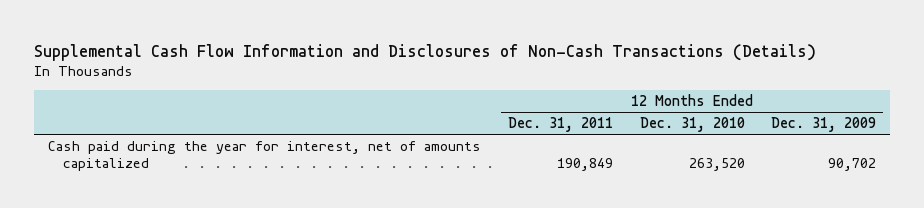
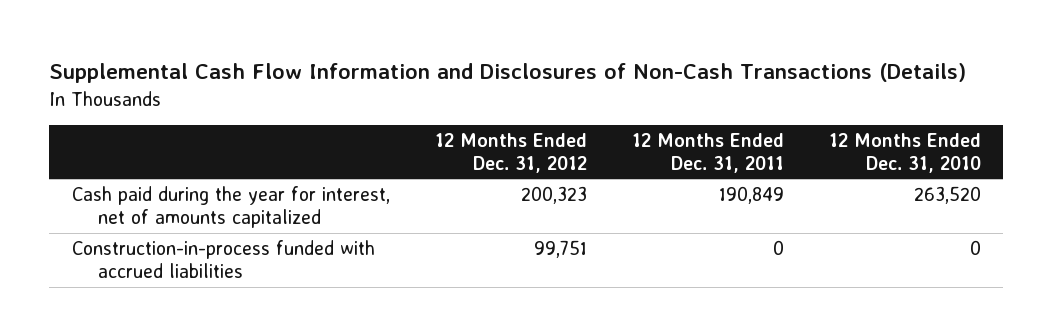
[771,117,877,133] Dec. 31, 2009 -> none
none -> [434,133,587,173] 12 Months Ended Dec. 31, 2012
none -> [71,240,375,278] Construction-in-process funded with accrued liabilities

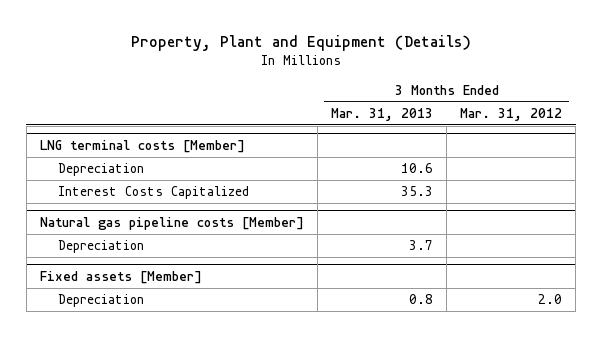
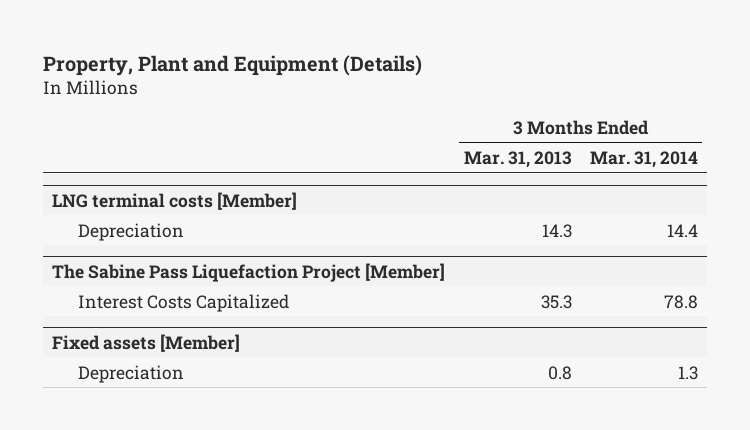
[460,107,563,121] Mar. 31, 2012 -> none
none -> [589,150,698,168] Mar. 31, 2014
[401,163,434,174] 10.6 -> [541,223,572,238] 14.3
none -> [52,262,446,282] The Sabine Pass Liquefaction Project [Member]
[40,216,305,230] Natural gas pipeline costs [Member] -> none
[57,240,144,254] Depreciation -> none

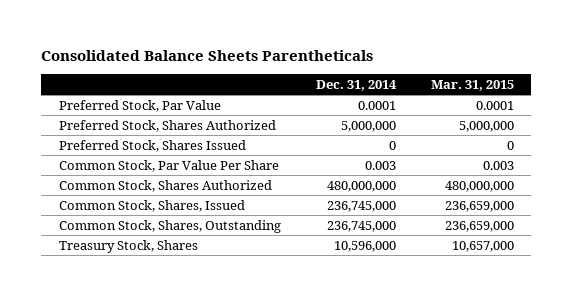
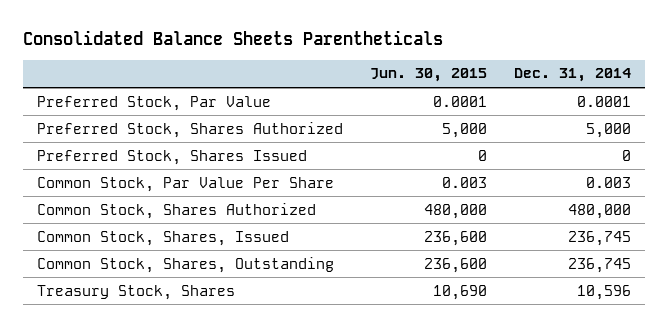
[430,79,514,91] Mar. 31, 2015 -> none
none -> [370,68,488,83] Jun. 30, 2015
[340,120,396,132] 5,000,000 -> [586,122,632,138] 5,000
[326,180,396,192] 480,000,000 -> [568,203,632,219] 480,000
[326,200,396,212] 236,745,000 -> [568,230,632,246] 236,745
[326,220,396,232] 236,745,000 -> [568,257,632,273] 236,745
[333,240,396,252] 10,596,000 -> [577,284,632,300] 10,596

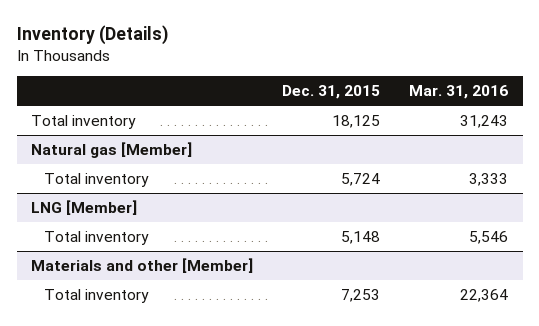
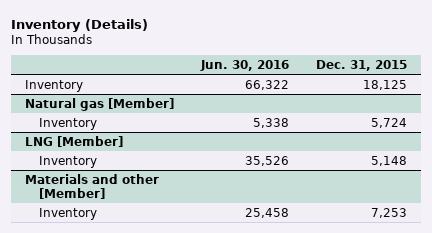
[409,85,509,100] Mar. 31, 2016 -> none
none -> [200,59,290,71] Jun. 30, 2016
[31,114,137,129] Total inventory -> [24,79,83,92] Inventory
[43,172,149,187] Total inventory -> [39,117,98,130] Inventory
[43,230,149,245] Total inventory -> [39,155,98,168] Inventory
[43,288,149,303] Total inventory -> [39,207,98,220] Inventory

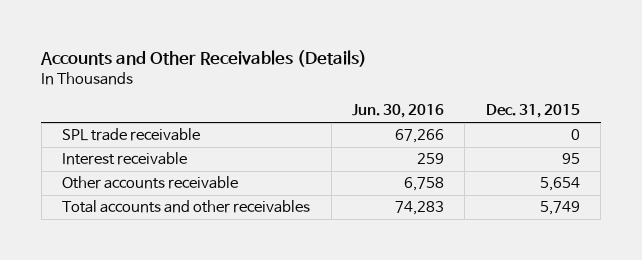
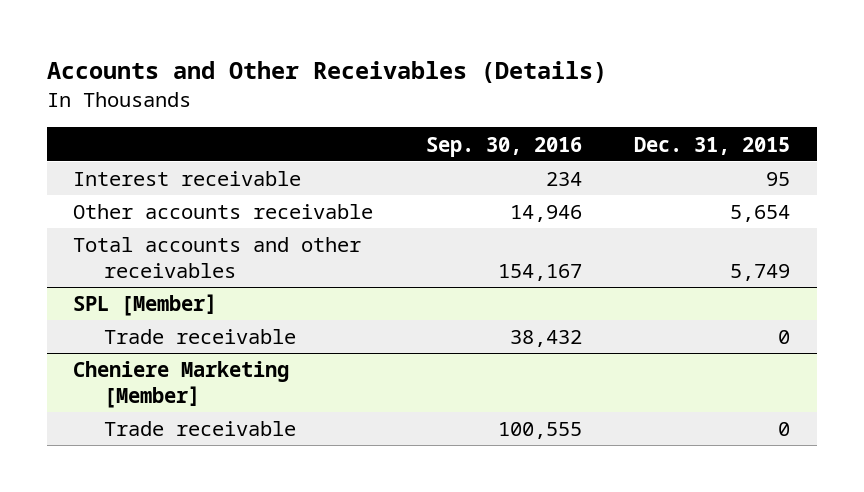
[352,104,445,119] Jun. 30, 2016 -> none
none -> [425,136,582,157] Sep. 30, 2016
[62,128,201,142] SPL trade receivable -> none
none -> [73,294,218,317] SPL [Member]
none -> [104,329,297,345] Trade receivable
none -> [73,361,290,409] Cheniere Marketing [Member]
none -> [104,421,297,437] Trade receivable

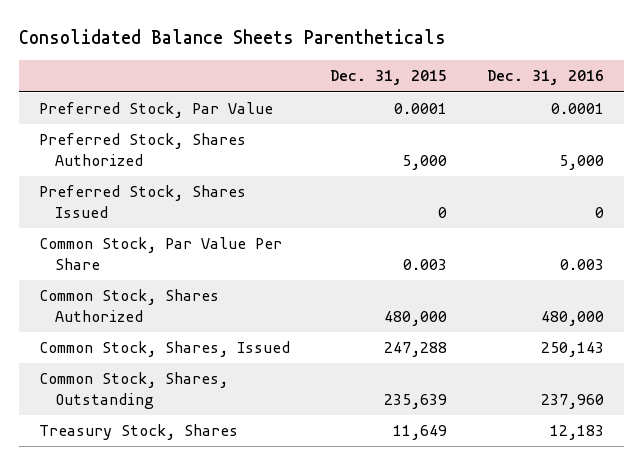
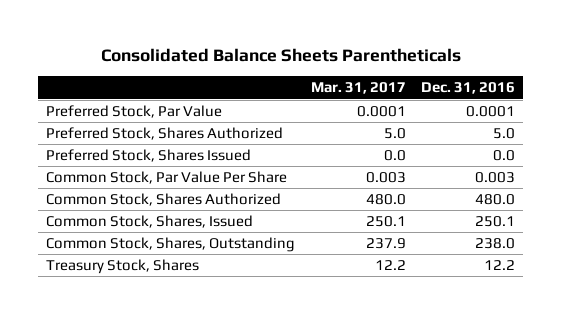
[330,70,448,86] Dec. 31, 2015 -> none
none -> [310,82,406,95] Mar. 31, 2017
[559,154,605,170] 5,000 -> [493,128,516,140] 5.0
[595,206,605,218] 0 -> [493,150,516,162] 0.0
[541,310,605,326] 480,000 -> [475,194,516,206] 480.0
[541,342,605,358] 250,143 -> [475,216,516,228] 250.1
[541,393,605,409] 237,960 -> [475,238,516,250] 238.0
[550,425,605,441] 12,183 -> [484,260,516,271] 12.2

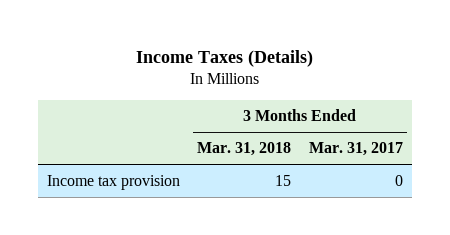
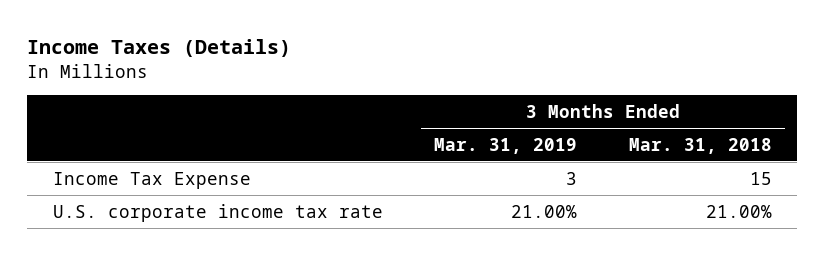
[308,142,403,157] Mar. 31, 2017 -> none
none -> [434,137,578,154] Mar. 31, 2019
[47,175,181,191] Income tax provision -> [52,171,251,189] Income Tax Expense
none -> [52,203,383,222] U.S. corporate income tax rate

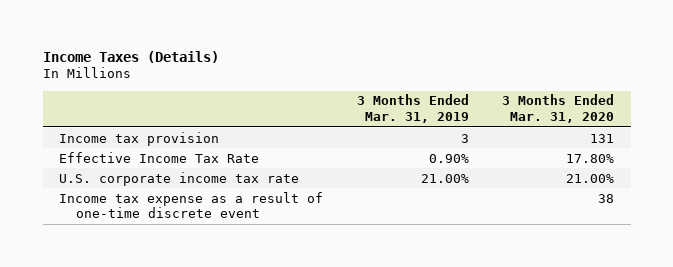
[628,137,772,154] Mar. 31, 2018 -> none
none -> [502,94,615,123] 3 Months Ended Mar. 31, 2020
[52,171,251,189] Income Tax Expense -> [59,131,220,146] Income tax provision
none -> [59,151,260,163] Effective Income Tax Rate
none -> [59,191,324,219] Income tax expense as a result of one-time discrete event

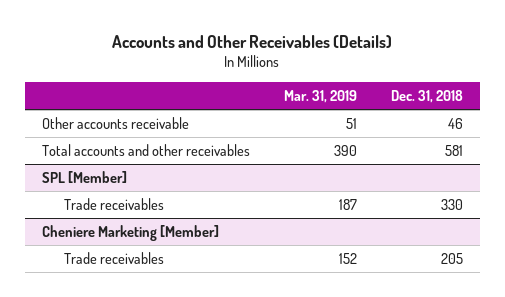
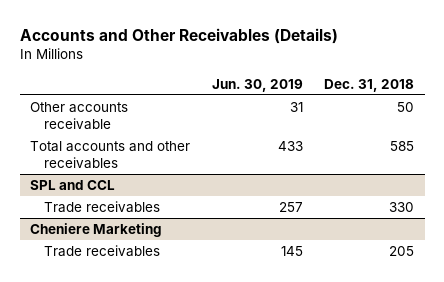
[283,89,357,103] Mar. 31, 2019 -> none
none -> [211,78,303,92] Jun. 30, 2019
[41,170,127,183] SPL [Member] -> none
[447,117,463,129] 46 -> [397,101,415,112] 50
[444,144,463,156] 581 -> [390,140,415,151] 585
none -> [30,179,116,190] SPL and CCL
[41,224,219,241] Cheniere Marketing [Member] -> [30,222,163,237] Cheniere Marketing

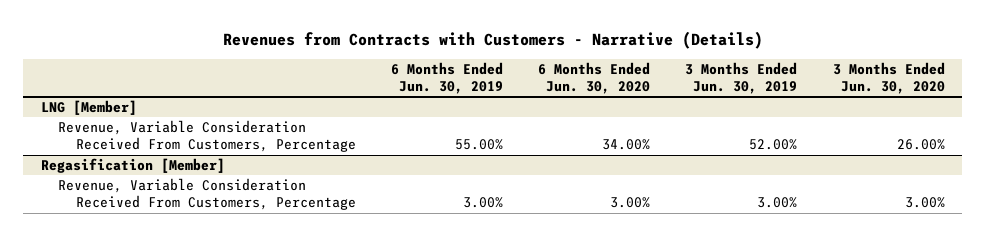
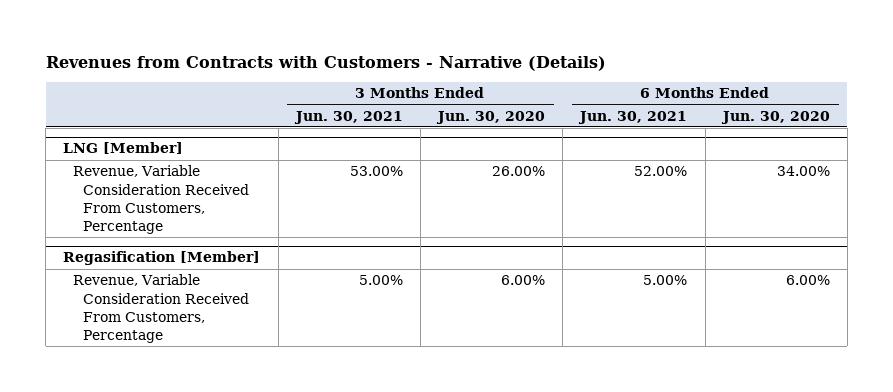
[390,61,503,94] 6 Months Ended Jun. 30, 2019 -> none
[685,61,798,94] 3 Months Ended Jun. 30, 2019 -> none
none -> [293,110,403,124] Jun. 30, 2021
none -> [578,110,688,124] Jun. 30, 2021
[610,197,651,209] 3.00% -> [785,275,830,286] 6.00%
[904,197,945,209] 3.00% -> [501,275,546,286] 6.00%

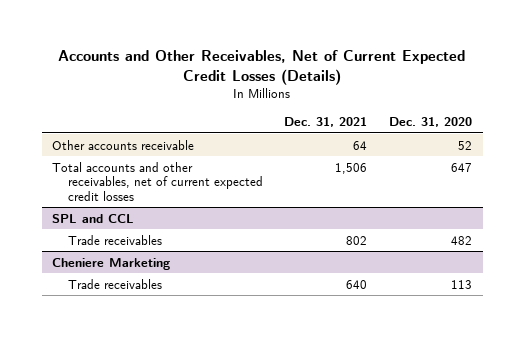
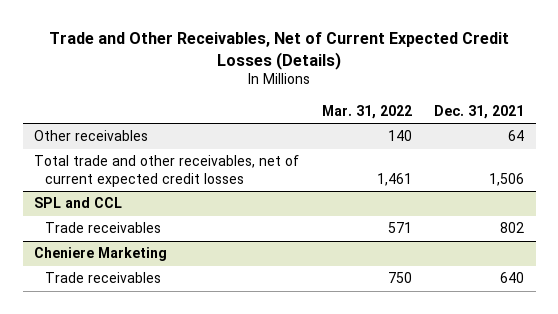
[58,50,466,85] Accounts and Other Receivables, Net of Current Expected Credit Losses (Details) -> [49,32,510,70] Trade and Other Receivables, Net of Current Expected Credit Losses (Details)
[388,116,472,127] Dec. 31, 2020 -> none
none -> [321,104,412,119] Mar. 31, 2022
[52,139,195,150] Other accounts receivable -> [34,130,149,142] Other receivables
[52,161,263,201] Total accounts and other receivables, net of current expected credit losses -> [34,155,300,187] Total trade and other receivables, net of current expected credit losses

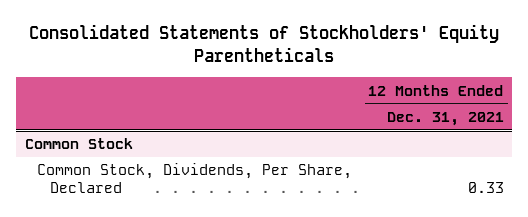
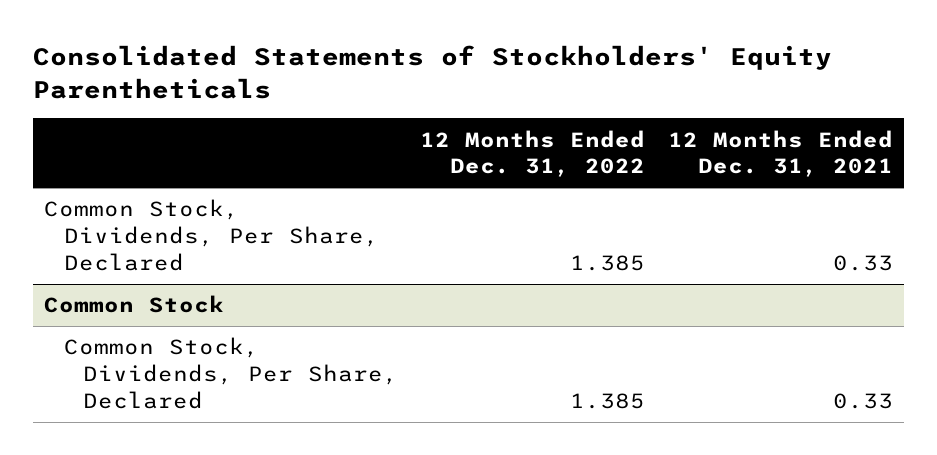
none -> [420,129,646,178] 12 Months Ended Dec. 31, 2022
none -> [44,199,379,271] Common Stock, Dividends, Per Share, Declared

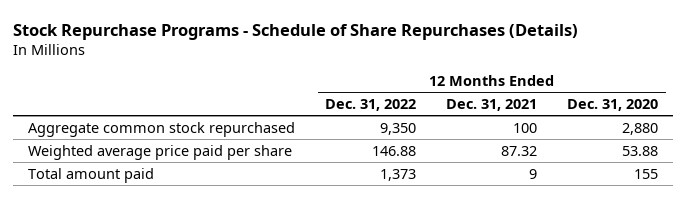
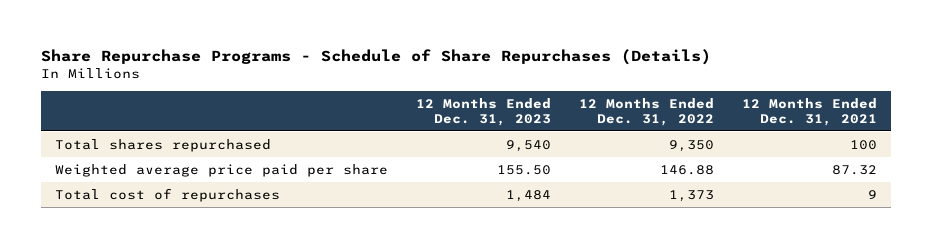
[13,23,579,40] Stock Repurchase Programs - Schedule of Share Repurchases (Details) -> [41,48,712,65] Share Repurchase Programs - Schedule of Share Repurchases (Details)
[567,99,659,112] Dec. 31, 2020 -> none
none -> [415,97,551,126] 12 Months Ended Dec. 31, 2023
[28,121,296,137] Aggregate common stock repurchased -> [55,138,272,152] Total shares repurchased
[28,167,155,183] Total amount paid -> [55,187,281,202] Total cost of repurchases

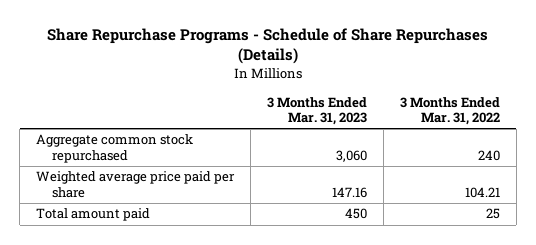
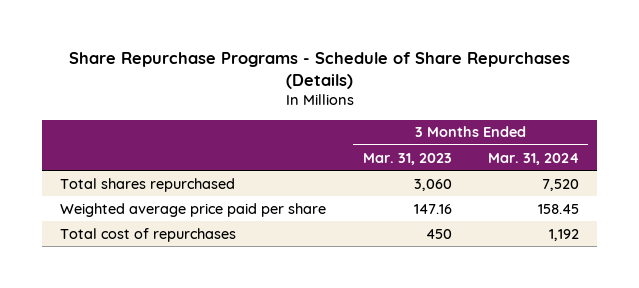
[399,96,500,126] 3 Months Ended Mar. 31, 2022 -> none
none -> [488,152,580,165] Mar. 31, 2024
[36,134,194,163] Aggregate common stock repurchased -> [60,177,236,192] Total shares repurchased
[36,208,151,222] Total amount paid -> none
none -> [60,227,237,242] Total cost of repurchases

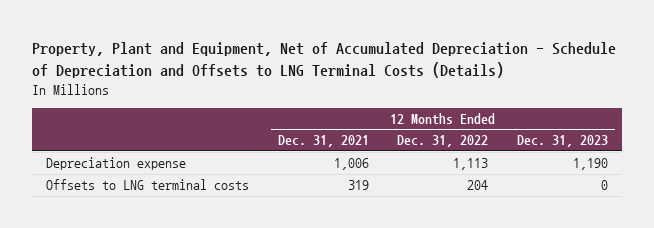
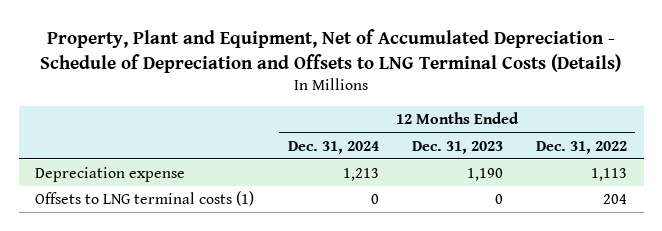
[277,135,369,148] Dec. 31, 2021 -> none
none -> [287,140,379,154] Dec. 31, 2024
[46,179,250,191] Offsets to LNG terminal costs -> [35,191,255,207] Offsets to LNG terminal costs (1)

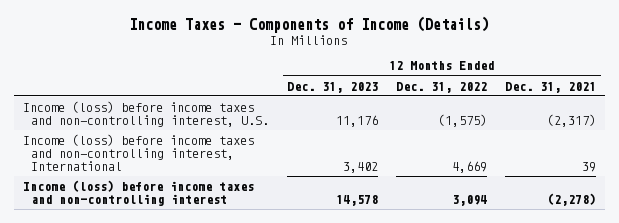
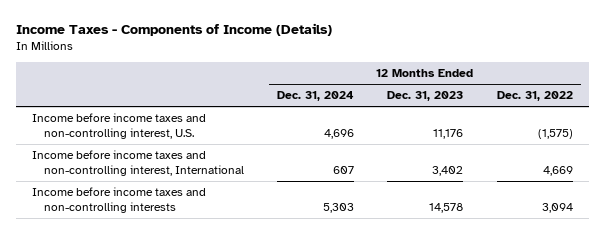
[505,81,597,93] Dec. 31, 2021 -> none
none -> [276,91,354,102] Dec. 31, 2024
[22,101,270,127] Income (loss) before income taxes and non-controlling interest, U.S. -> [32,113,207,139] Income before income taxes and non-controlling interest, U.S.
[22,134,254,171] Income (loss) before income taxes and non-controlling interest, International -> [32,150,244,176] Income before income taxes and non-controlling interest, International
[22,180,254,206] Income (loss) before income taxes and non-controlling interest -> [32,187,207,213] Income before income taxes and non-controlling interests

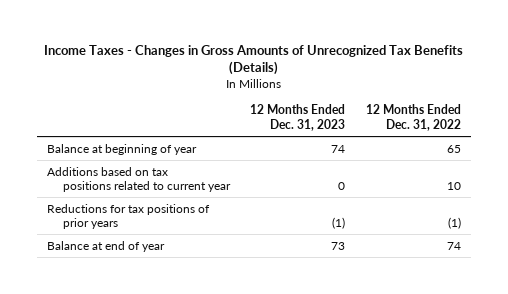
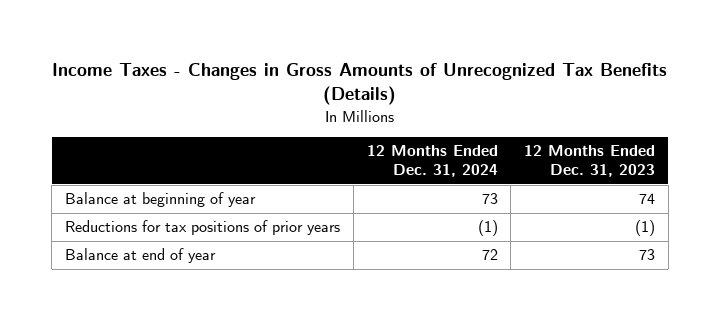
[365,104,461,132] 12 Months Ended Dec. 31, 2022 -> none
none -> [366,145,498,178] 12 Months Ended Dec. 31, 2024
[47,166,232,193] Additions based on tax positions related to current year -> none

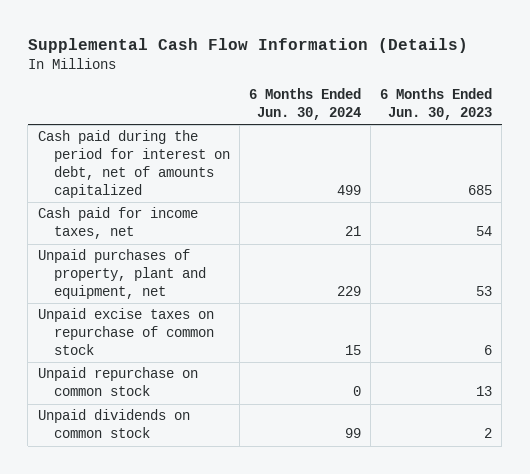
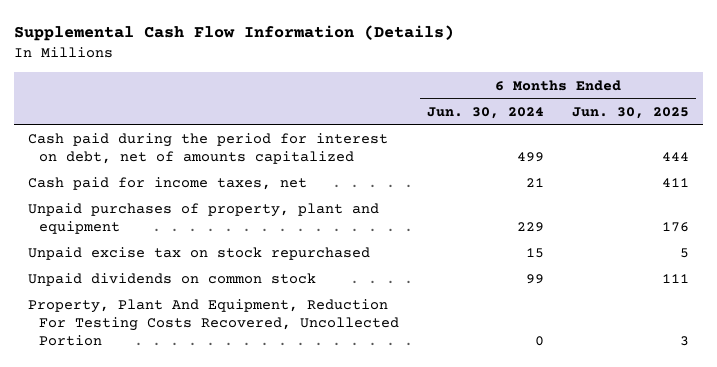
[380,88,493,121] 6 Months Ended Jun. 30, 2023 -> none
none -> [571,106,689,119] Jun. 30, 2025
[37,367,198,397] Unpaid repurchase on common stock -> none
[37,249,206,300] Unpaid purchases of property, plant and equipment, net -> [27,203,379,235] Unpaid purchases of property, plant and equipment
[37,308,214,356] Unpaid excise taxes on repurchase of common stock -> [27,247,370,261] Unpaid excise tax on stock repurchased
none -> [27,299,400,346] Property, Plant And Equipment, Reduction For Testing Costs Recovered, Uncollected Portion

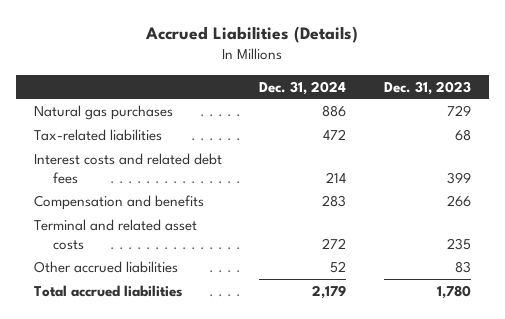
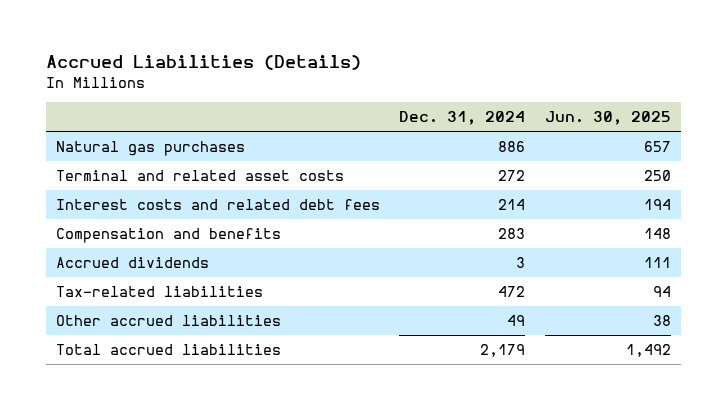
[383,80,471,95] Dec. 31, 2023 -> none
none -> [544,111,671,126] Jun. 30, 2025
[34,218,198,250] Terminal and related asset costs -> [55,169,344,181] Terminal and related asset costs
none -> [55,256,209,268] Accrued dividends
[34,128,163,141] Tax-related liabilities -> [55,285,263,297] Tax-related liabilities
[330,260,347,273] 52 -> [507,314,526,326] 49

